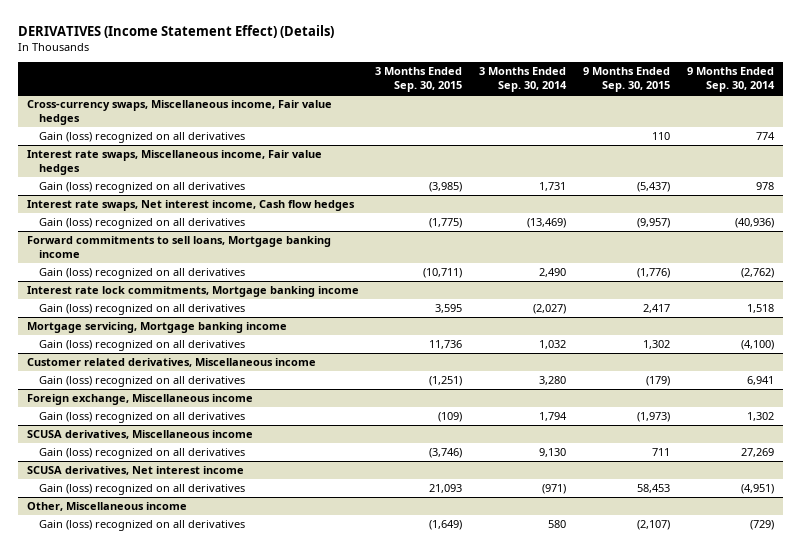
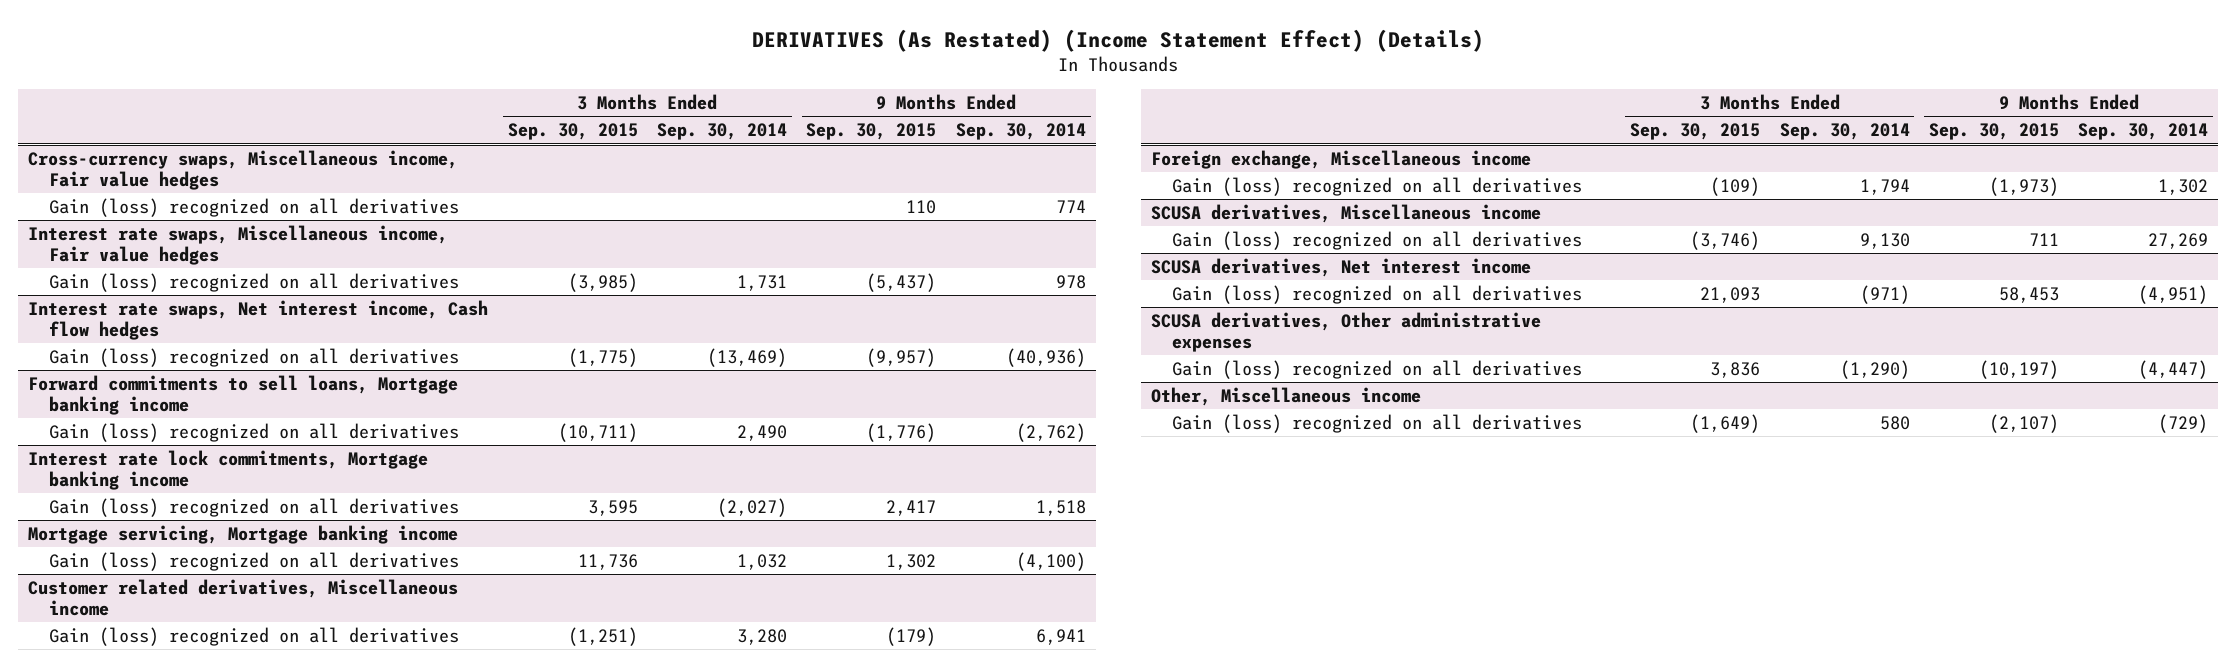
[18,24,335,38] DERIVATIVES (Income Statement Effect) (Details) -> [752,28,1485,52] DERIVATIVES (As Restated) (Income Statement Effect) (Details)
none -> [1150,311,1541,352] SCUSA derivatives, Other administrative expenses
none -> [1171,359,1582,379] Gain (loss) recognized on all derivatives

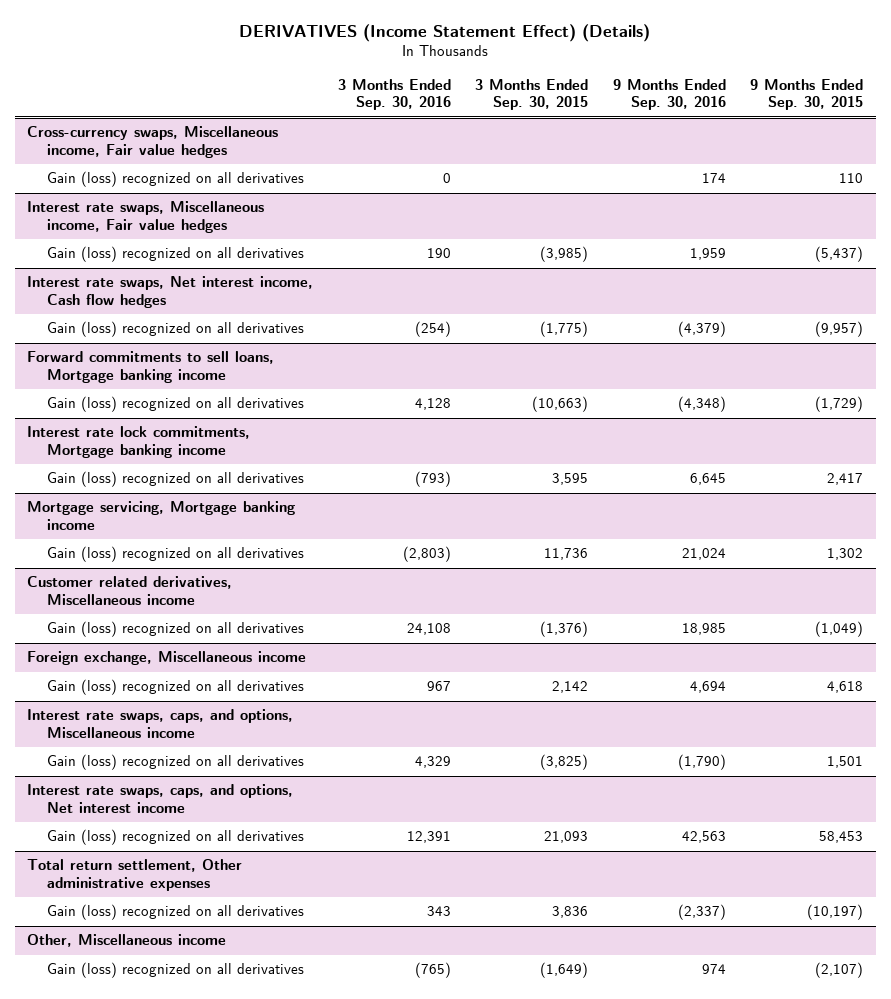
[752,28,1485,52] DERIVATIVES (As Restated) (Income Statement Effect) (Details) -> [239,24,651,43] DERIVATIVES (Income Statement Effect) (Details)
[656,123,787,141] Sep. 30, 2014 -> none
[955,123,1086,141] Sep. 30, 2014 -> none
none -> [337,78,451,111] 3 Months Ended Sep. 30, 2016
none -> [612,78,726,111] 9 Months Ended Sep. 30, 2016
[557,422,638,442] (10,711) -> [532,396,589,413] (10,663)
[866,422,937,442] (1,776) -> [815,396,864,413] (1,729)
[567,626,638,646] (1,251) -> [540,621,589,638] (1,376)
[886,626,937,646] (179) -> [815,621,864,638] (1,049)
[1150,203,1541,223] SCUSA derivatives, Miscellaneous income -> none
[1150,257,1531,277] SCUSA derivatives, Net interest income -> none
[1710,176,1761,196] (109) -> [552,681,589,694] 2,142
[1989,176,2060,196] (1,973) -> [827,681,864,694] 4,618
none -> [27,709,294,738] Interest rate swaps, caps, and options, Miscellaneous income
[1690,230,1761,250] (3,746) -> [540,754,589,771] (3,825)
[2029,232,2060,246] 711 -> [827,756,864,769] 1,501
none -> [27,784,294,813] Interest rate swaps, caps, and options, Net interest income
[1150,311,1541,352] SCUSA derivatives, Other administrative expenses -> none
none -> [27,859,243,891] Total return settlement, Other administrative expenses

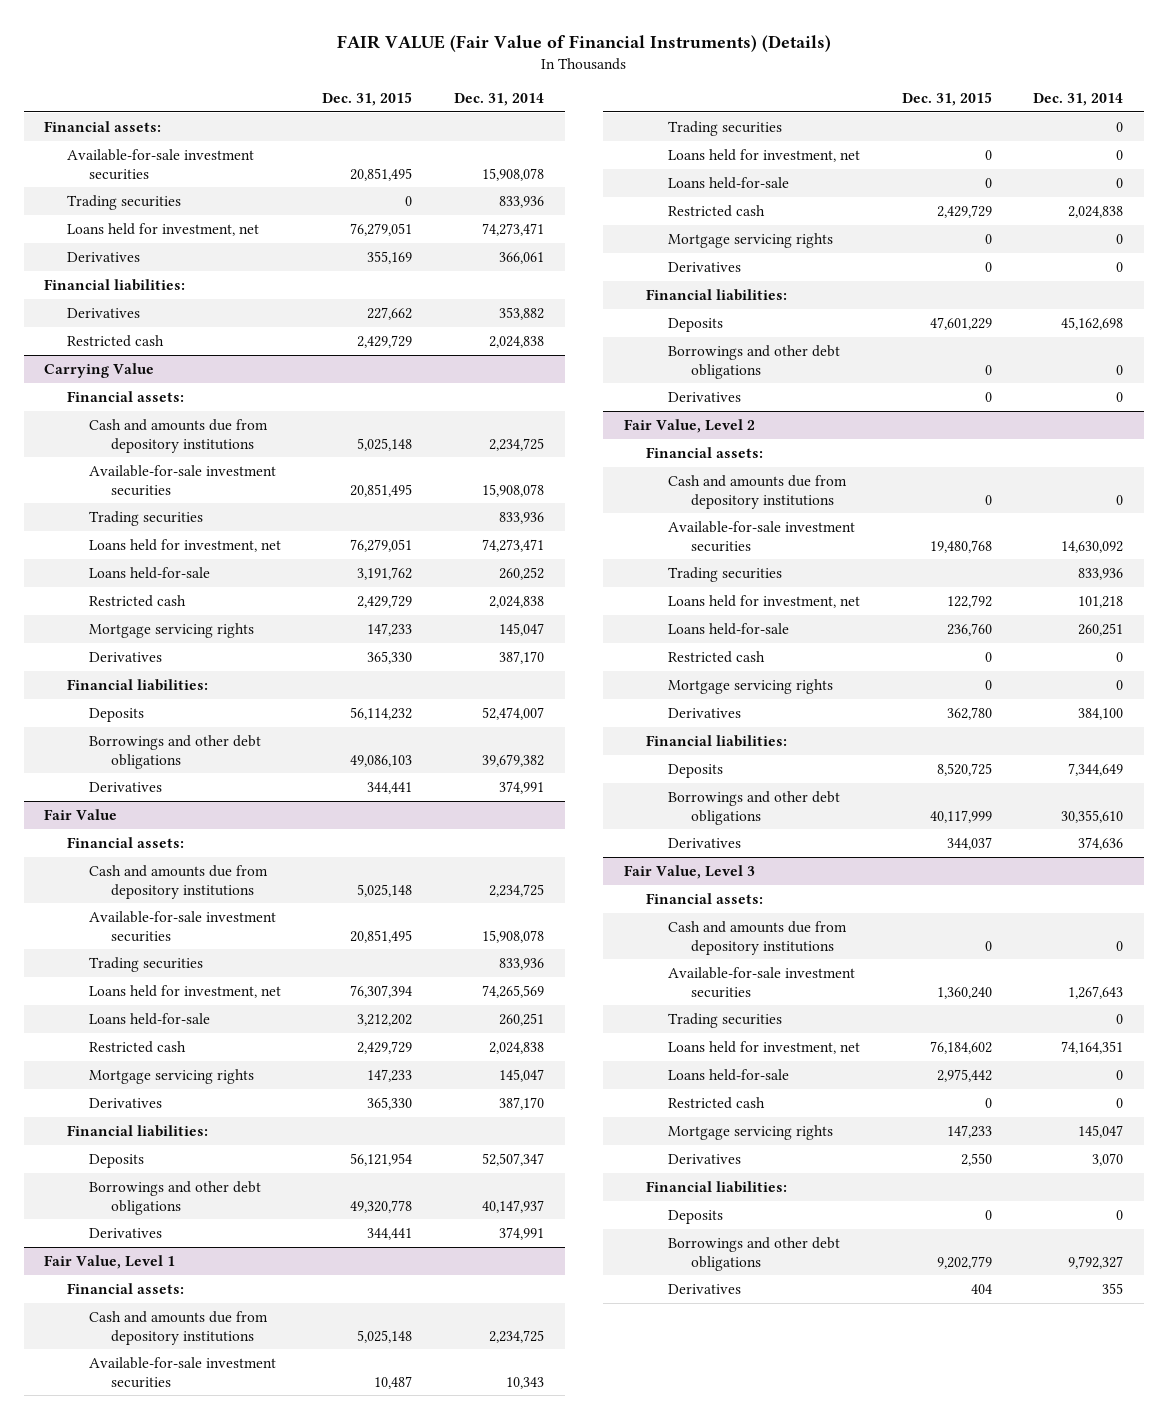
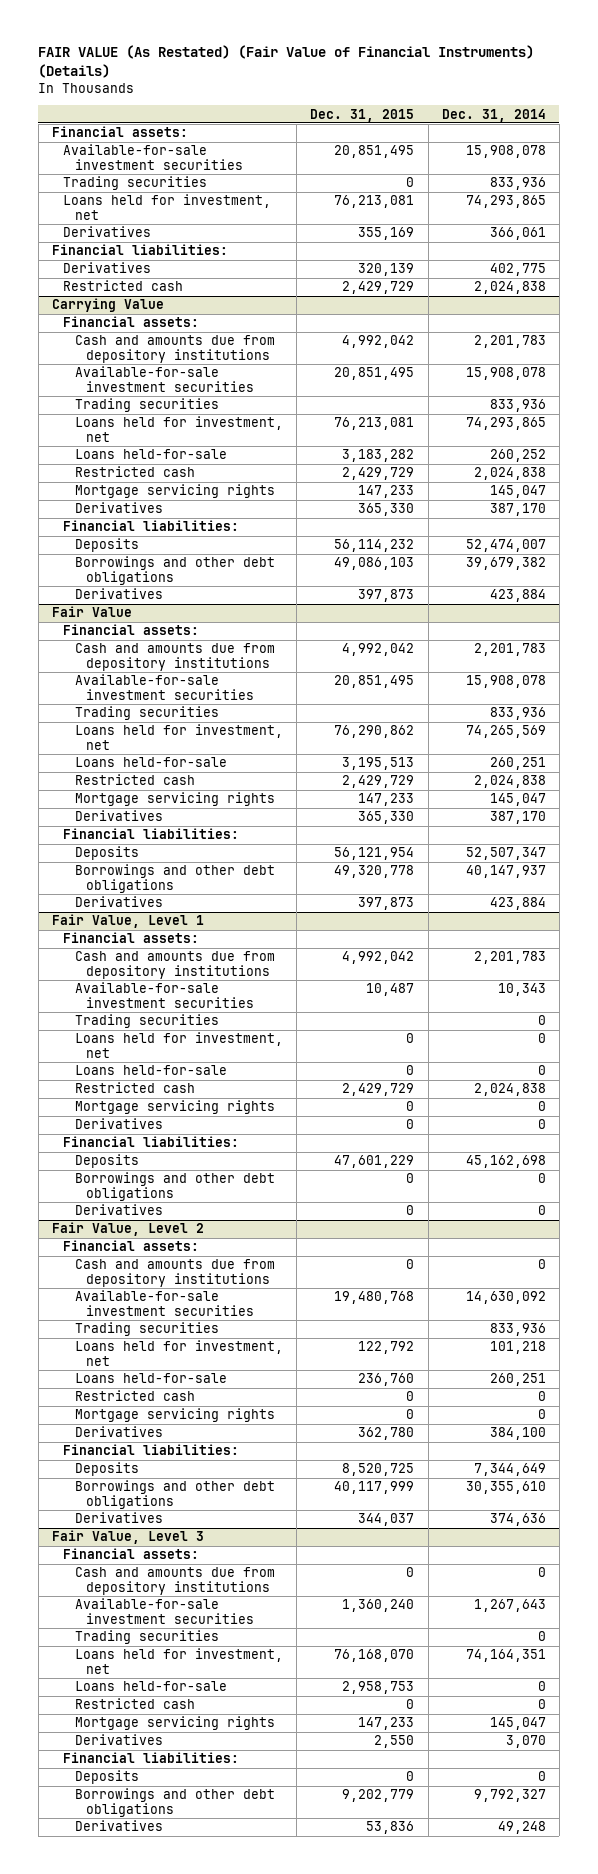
[336,34,831,52] FAIR VALUE (Fair Value of Financial Instruments) (Details) -> [38,45,535,79] FAIR VALUE (As Restated) (Fair Value of Financial Instruments) (Details)
[350,222,413,236] 76,279,051 -> [334,195,415,209] 76,213,081
[481,222,544,236] 74,273,471 -> [465,195,546,209] 74,293,865
[367,306,413,320] 227,662 -> [358,263,415,277] 320,139
[498,306,544,320] 353,882 -> [489,263,546,277] 402,775
[357,437,413,451] 5,025,148 -> [342,335,415,349] 4,992,042
[488,437,544,451] 2,234,725 -> [473,335,546,349] 2,201,783
[350,538,413,552] 76,279,051 -> [334,417,415,431] 76,213,081
[481,538,544,552] 74,273,471 -> [465,417,546,431] 74,293,865
[357,566,413,580] 3,191,762 -> [342,449,415,463] 3,183,282
[367,781,413,794] 344,441 -> [358,589,415,603] 397,873
[498,780,544,794] 374,991 -> [489,589,546,603] 423,884
[357,883,413,897] 5,025,148 -> [342,643,415,657] 4,992,042
[488,883,544,897] 2,234,725 -> [473,643,546,657] 2,201,783
[350,984,413,998] 76,307,394 -> [334,725,415,739] 76,290,862
[357,1013,413,1026] 3,212,202 -> [342,757,415,771] 3,195,513
[367,1227,413,1240] 344,441 -> [358,897,415,911] 397,873
[498,1226,544,1240] 374,991 -> [489,897,546,911] 423,884
[357,1329,413,1343] 5,025,148 -> [342,951,415,965] 4,992,042
[488,1329,544,1343] 2,234,725 -> [473,951,546,965] 2,201,783
[929,1040,992,1054] 76,184,602 -> [334,1649,415,1663] 76,168,070
[936,1068,992,1082] 2,975,442 -> [342,1681,415,1695] 2,958,753
[970,1283,992,1294] 404 -> [366,1821,415,1835] 53,836
[1102,1282,1124,1294] 355 -> [497,1821,546,1835] 49,248

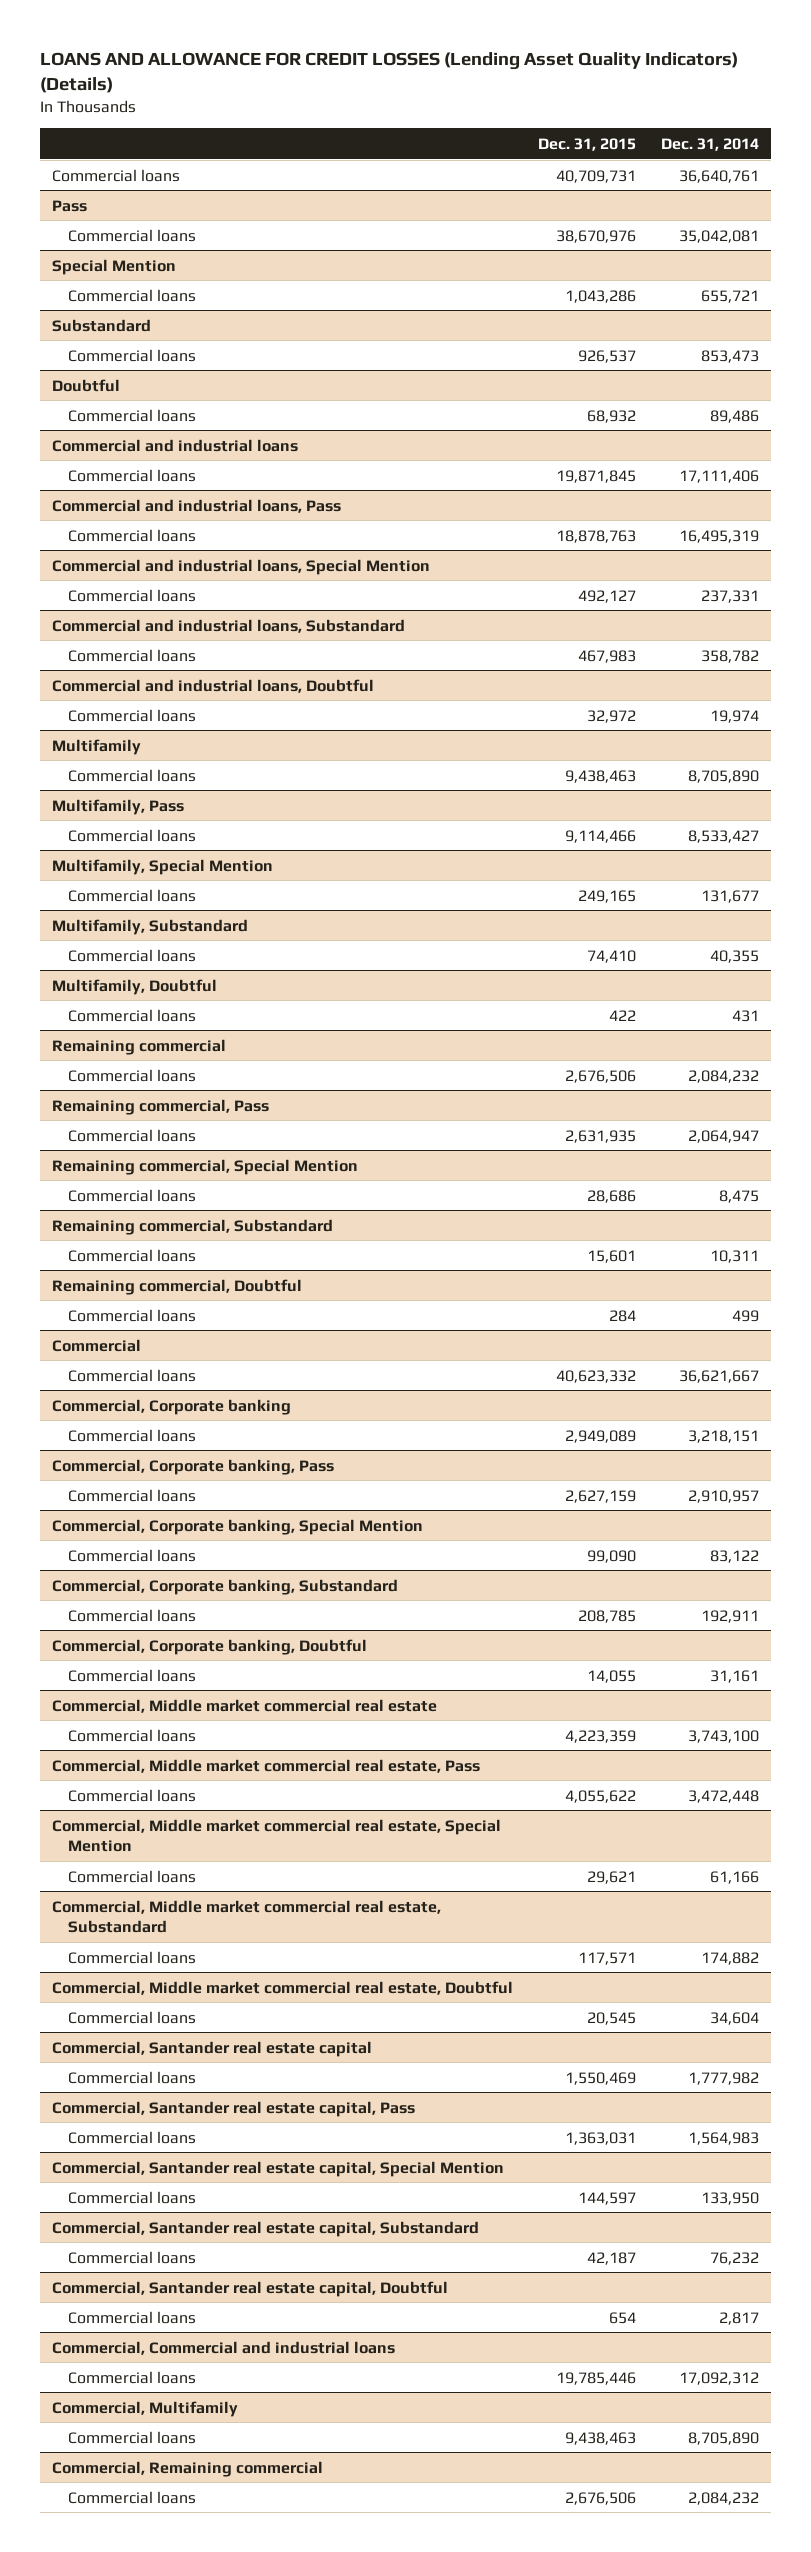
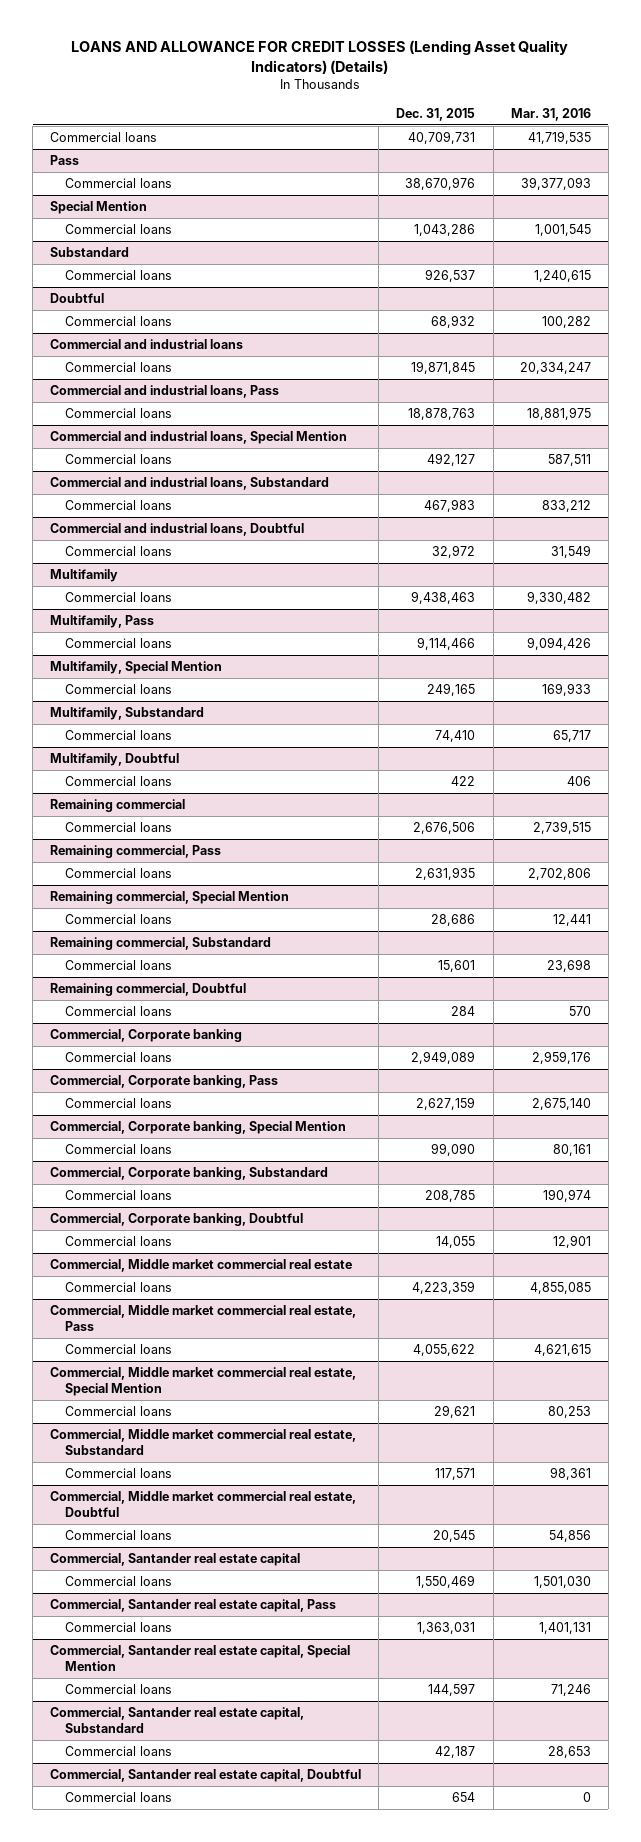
[660,137,759,151] Dec. 31, 2014 -> none
none -> [510,107,591,121] Mar. 31, 2016
[52,1338,142,1352] Commercial -> none
[67,1368,196,1382] Commercial loans -> none
[52,2340,396,2355] Commercial, Commercial and industrial loans -> none
[67,2370,196,2384] Commercial loans -> none
[52,2400,239,2417] Commercial, Multifamily -> none
[67,2430,196,2444] Commercial loans -> none
[52,2460,324,2477] Commercial, Remaining commercial -> none
[67,2490,196,2504] Commercial loans -> none

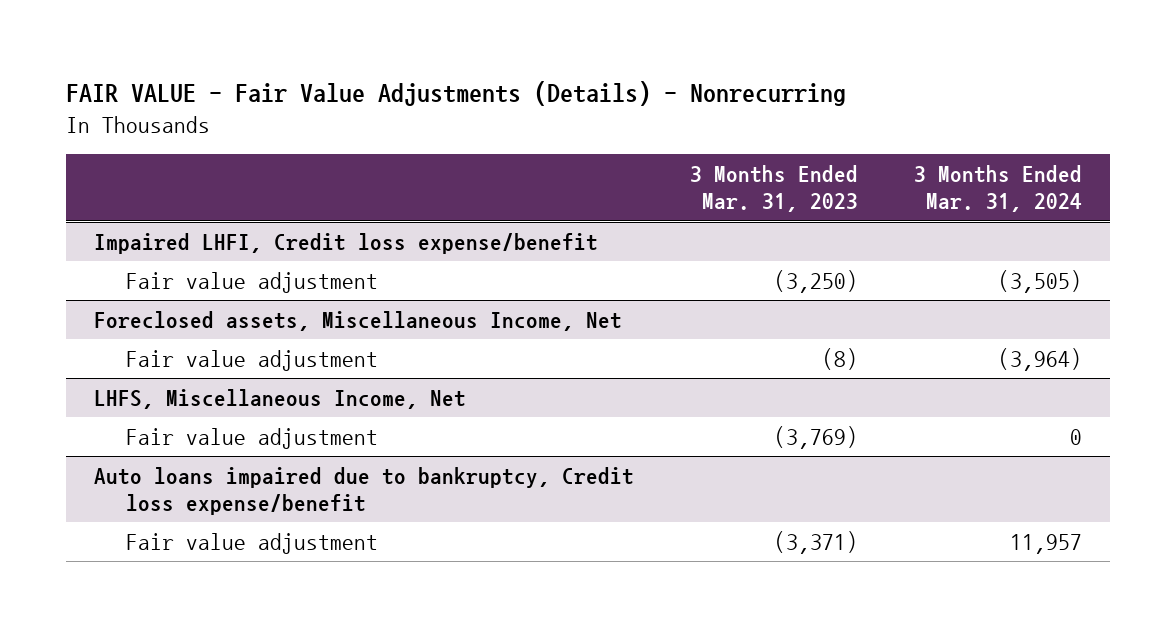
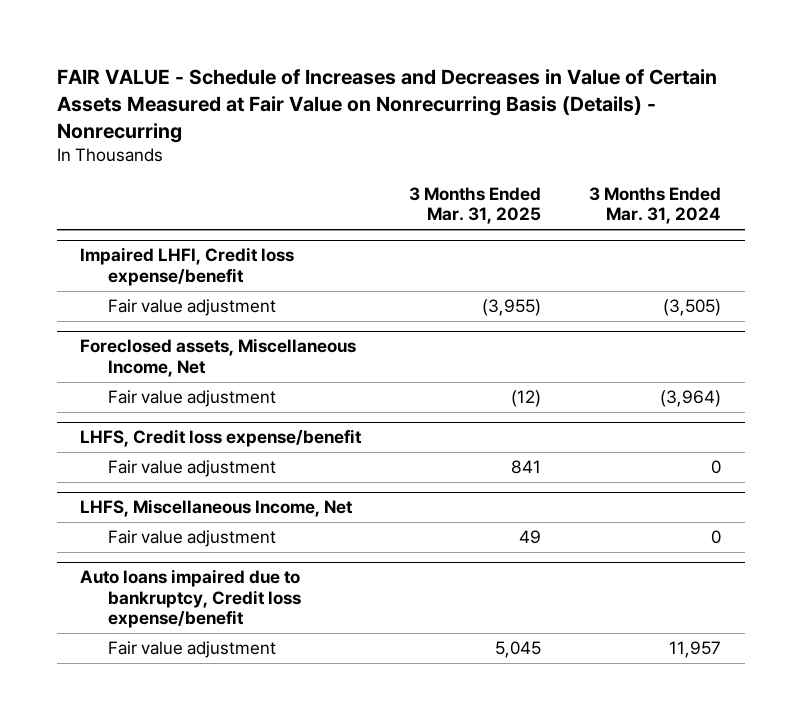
[66,81,847,107] FAIR VALUE - Fair Value Adjustments (Details) - Nonrecurring -> [56,68,717,143] FAIR VALUE - Schedule of Increases and Decreases in Value of Certain Assets Measured at Fair Value on Nonrecurring Basis (Details) - Nonrecurring
[689,165,858,213] 3 Months Ended Mar. 31, 2023 -> none
none -> [409,187,542,225] 3 Months Ended Mar. 31, 2025
none -> [80,429,363,448] LHFS, Credit loss expense/benefit
none -> [107,460,276,478] Fair value adjustment

